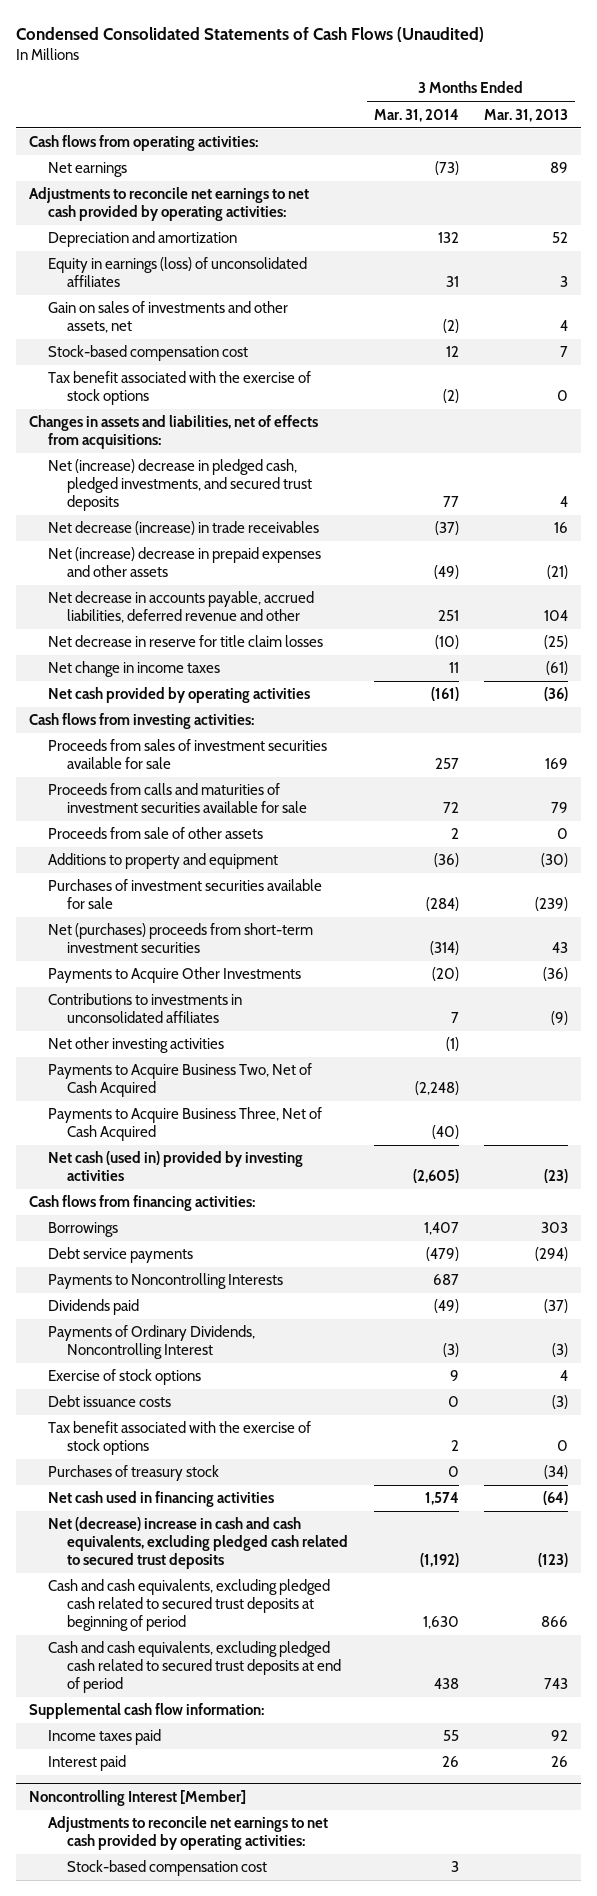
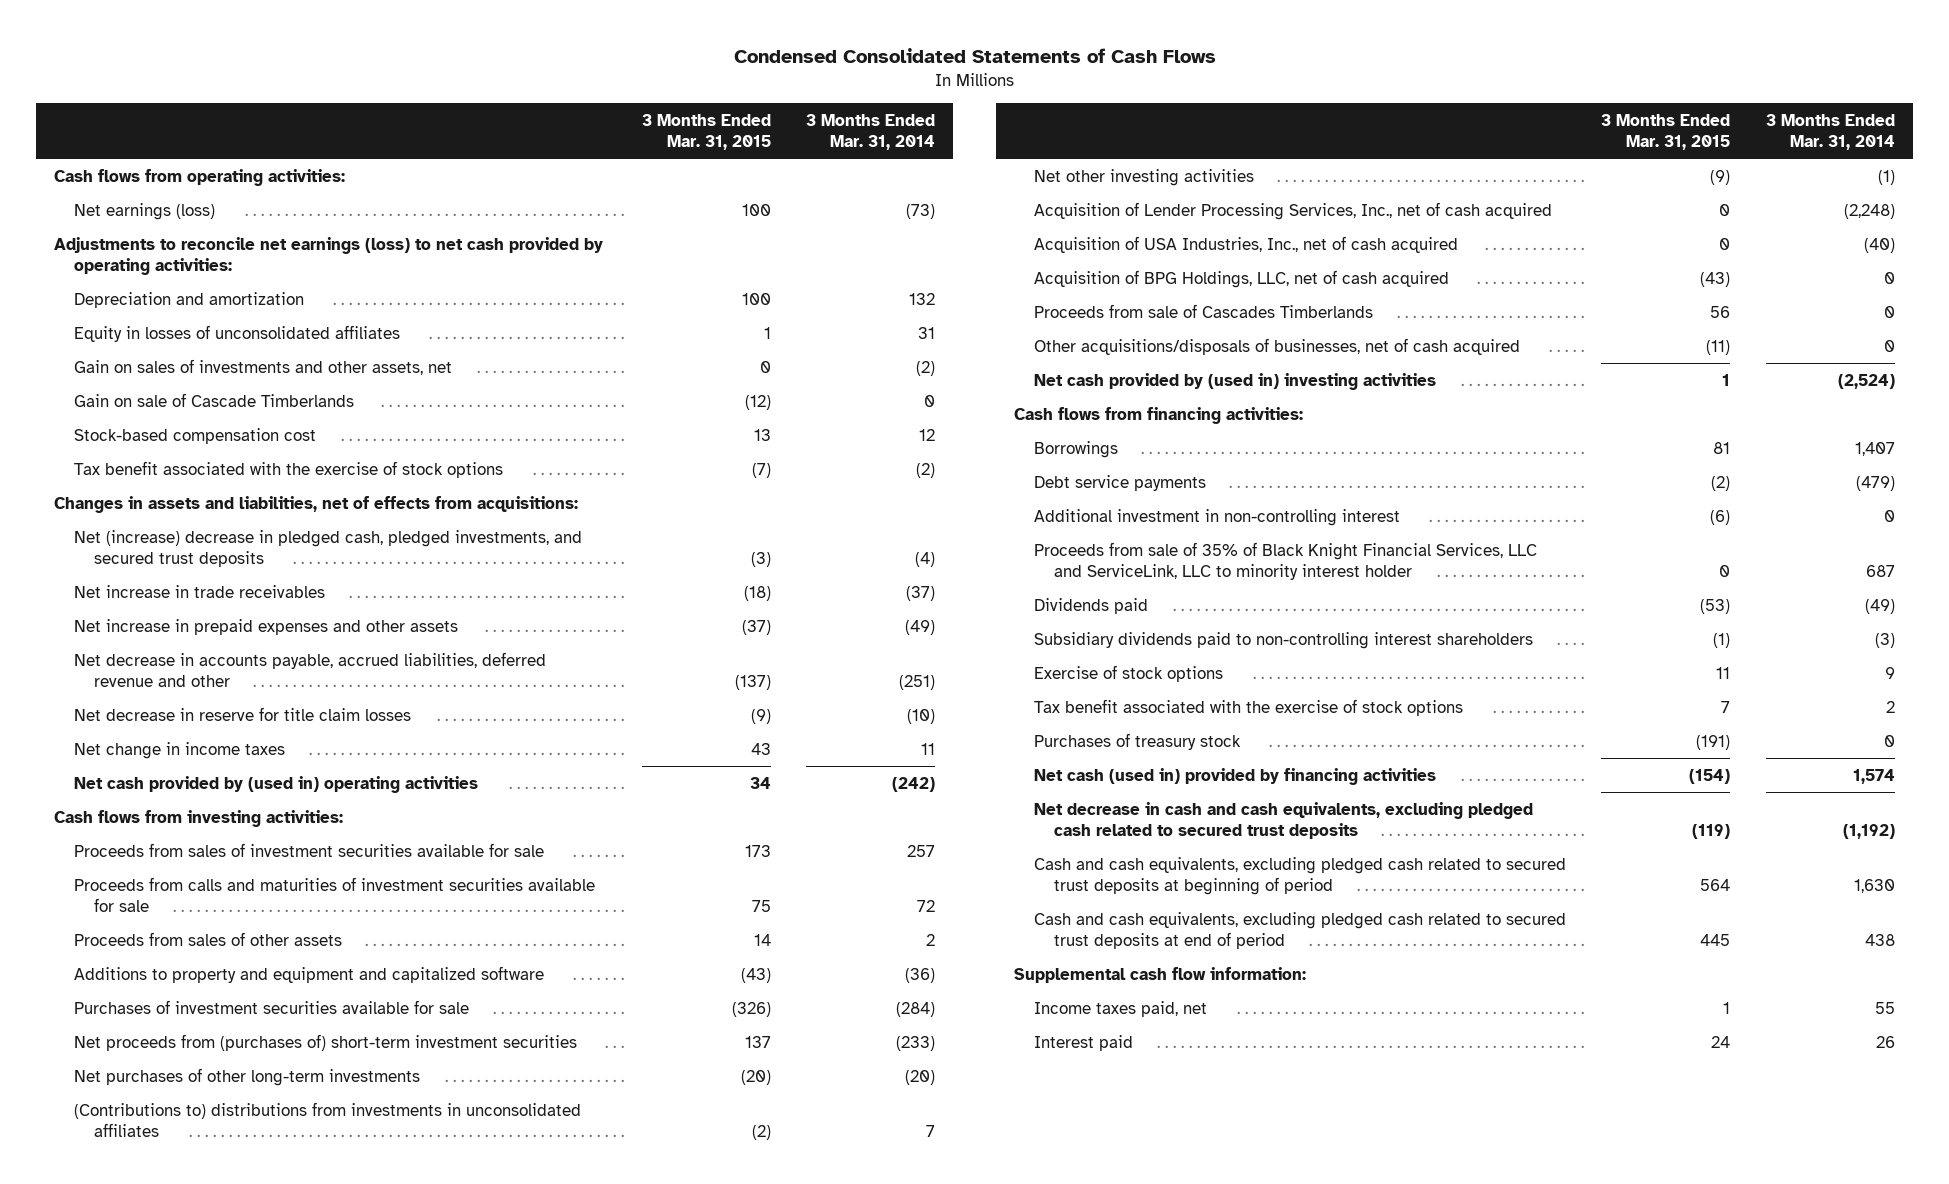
[16,26,485,42] Condensed Consolidated Statements of Cash Flows (Unaudited) -> [733,47,1216,63] Condensed Consolidated Statements of Cash Flows
[484,108,569,122] Mar. 31, 2013 -> none
none -> [641,114,771,151] 3 Months Ended Mar. 31, 2015
[48,162,128,178] Net earnings -> [73,203,215,221] Net earnings (loss)
[29,187,310,222] Adjustments to reconcile net earnings to net cash provided by operating activities: -> [53,237,603,275] Adjustments to reconcile net earnings (loss) to net cash provided by operating activities:
[48,257,308,288] Equity in earnings (loss) of unconsolidated affiliates -> [73,325,400,343] Equity in losses of unconsolidated affiliates
none -> [73,393,354,408] Gain on sale of Cascade Timberlands
[442,496,459,508] 77 -> [915,551,936,567] (4)
[48,521,320,536] Net decrease (increase) in trade receivables -> [73,585,325,599] Net increase in trade receivables
[48,547,322,578] Net (increase) decrease in prepaid expenses and other assets -> [73,619,458,636] Net increase in prepaid expenses and other assets
[437,610,459,622] 251 -> [899,674,936,690] (251)
[48,687,311,704] Net cash provided by operating activities -> [73,776,478,794] Net cash provided by (used in) operating activities
[430,687,459,702] (161) -> [892,777,936,793] (242)
[48,827,264,840] Proceeds from sale of other assets -> [73,932,342,947] Proceeds from sales of other assets
[48,853,279,870] Additions to property and equipment -> [73,966,544,984] Additions to property and equipment and capitalized software
[48,923,314,954] Net (purchases) proceeds from short-term investment securities -> [73,1034,577,1052] Net proceeds from (purchases of) short-term investment securities
[429,941,459,956] (314) -> [896,1036,936,1052] (233)
[48,967,302,984] Payments to Acquire Other Investments -> [73,1068,420,1087] Net purchases of other long-term investments
[48,993,243,1024] Contributions to investments in unconsolidated affiliates -> [73,1102,581,1137] (Contributions to) distributions from investments in unconsolidated affiliates
[48,1063,313,1098] Payments to Acquire Business Two, Net of Cash Acquired -> [1033,202,1552,221] Acquisition of Lender Processing Services, Inc., net of cash acquired
[48,1107,323,1142] Payments to Acquire Business Three, Net of Cash Acquired -> [1033,236,1458,254] Acquisition of USA Industries, Inc., net of cash acquired
none -> [1033,270,1449,289] Acquisition of BPG Holdings, LLC, net of cash acquired
none -> [1033,304,1373,319] Proceeds from sale of Cascades Timberlands
none -> [1033,338,1520,356] Other acquisitions/disposals of businesses, net of cash acquired
[48,1151,304,1182] Net cash (used in) provided by investing activities -> [1033,373,1436,391] Net cash provided by (used in) investing activities
[412,1169,459,1184] (2,605) -> [1838,374,1896,390] (2,524)
none -> [1033,509,1400,527] Additional investment in non-controlling interest
[48,1273,284,1290] Payments to Noncontrolling Interests -> [1033,542,1537,580] Proceeds from sale of 35% of Black Knight Financial Services, LLC and ServiceLink, LLC to minority interest holder
[48,1325,256,1360] Payments of Ordinary Dividends, Noncontrolling Interest -> [1033,632,1533,650] Subsidiary dividends paid to non-controlling interest shareholders
[48,1395,172,1408] Debt issuance costs -> none
[48,1491,275,1508] Net cash used in financing activities -> [1033,768,1436,786] Net cash (used in) provided by financing activities
[48,1517,349,1570] Net (decrease) increase in cash and cash equivalents, excluding pledged cash related to secured trust deposits -> [1033,802,1533,839] Net decrease in cash and cash equivalents, excluding pledged cash related to secured trust deposits
[48,1729,162,1746] Income taxes paid -> [1033,1001,1207,1018] Income taxes paid, net
[29,1790,247,1807] Noncontrolling Interest [Member] -> none
[48,1816,329,1851] Adjustments to reconcile net earnings to net cash provided by operating activities: -> none
[67,1860,268,1877] Stock-based compensation cost -> none

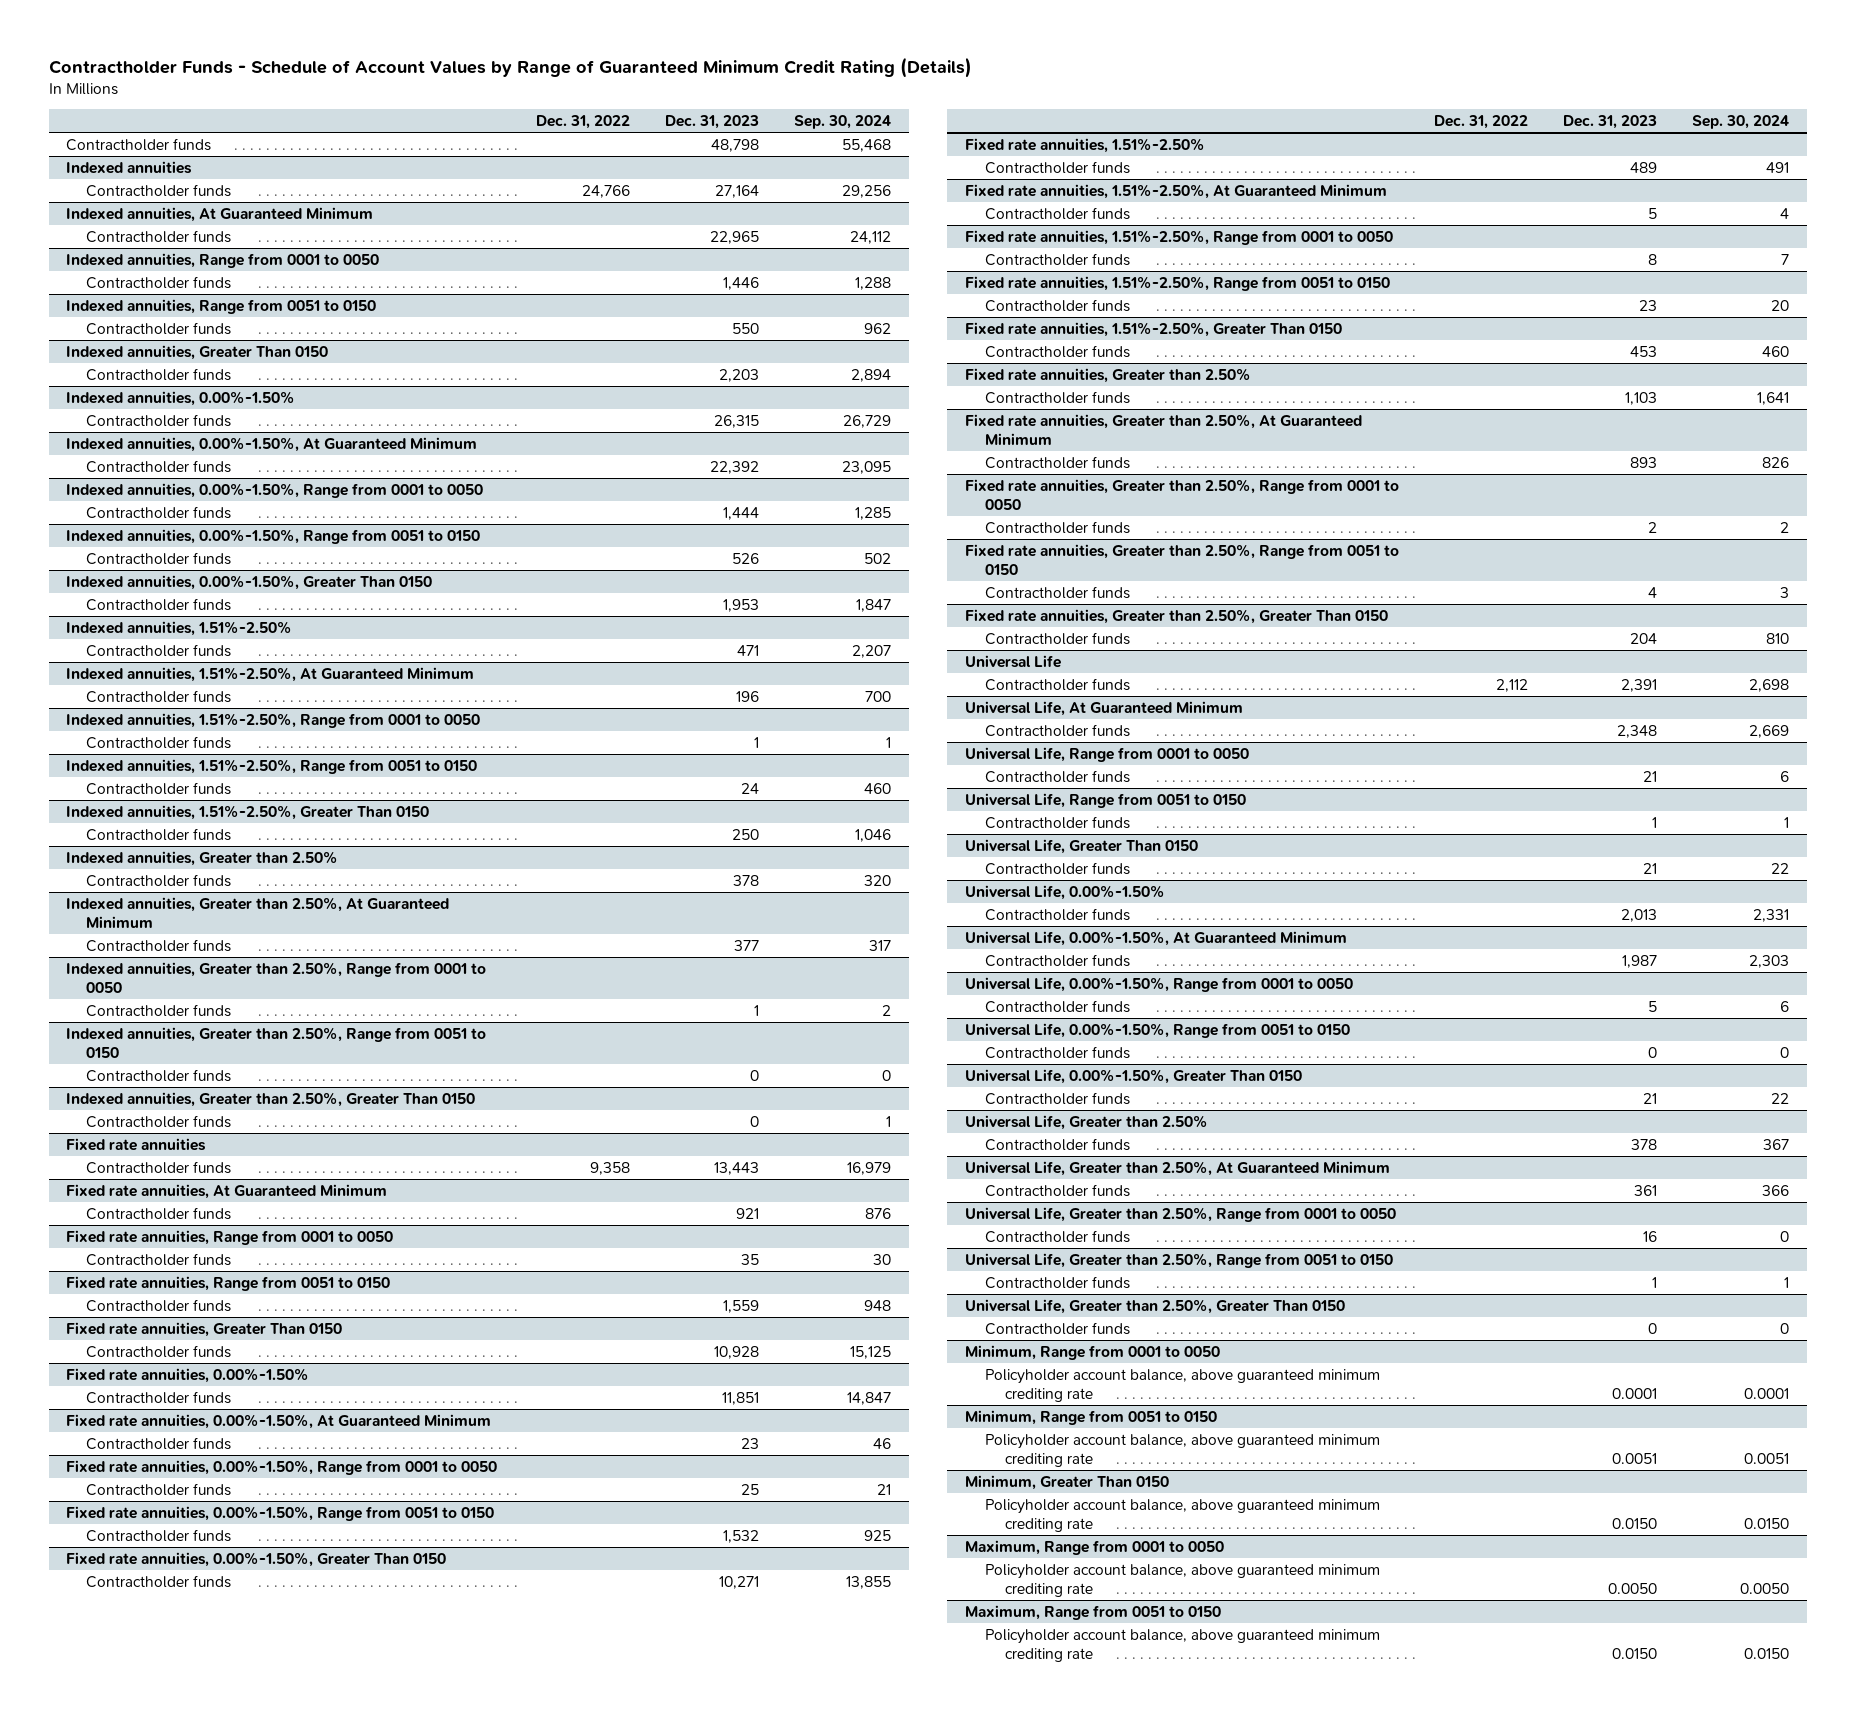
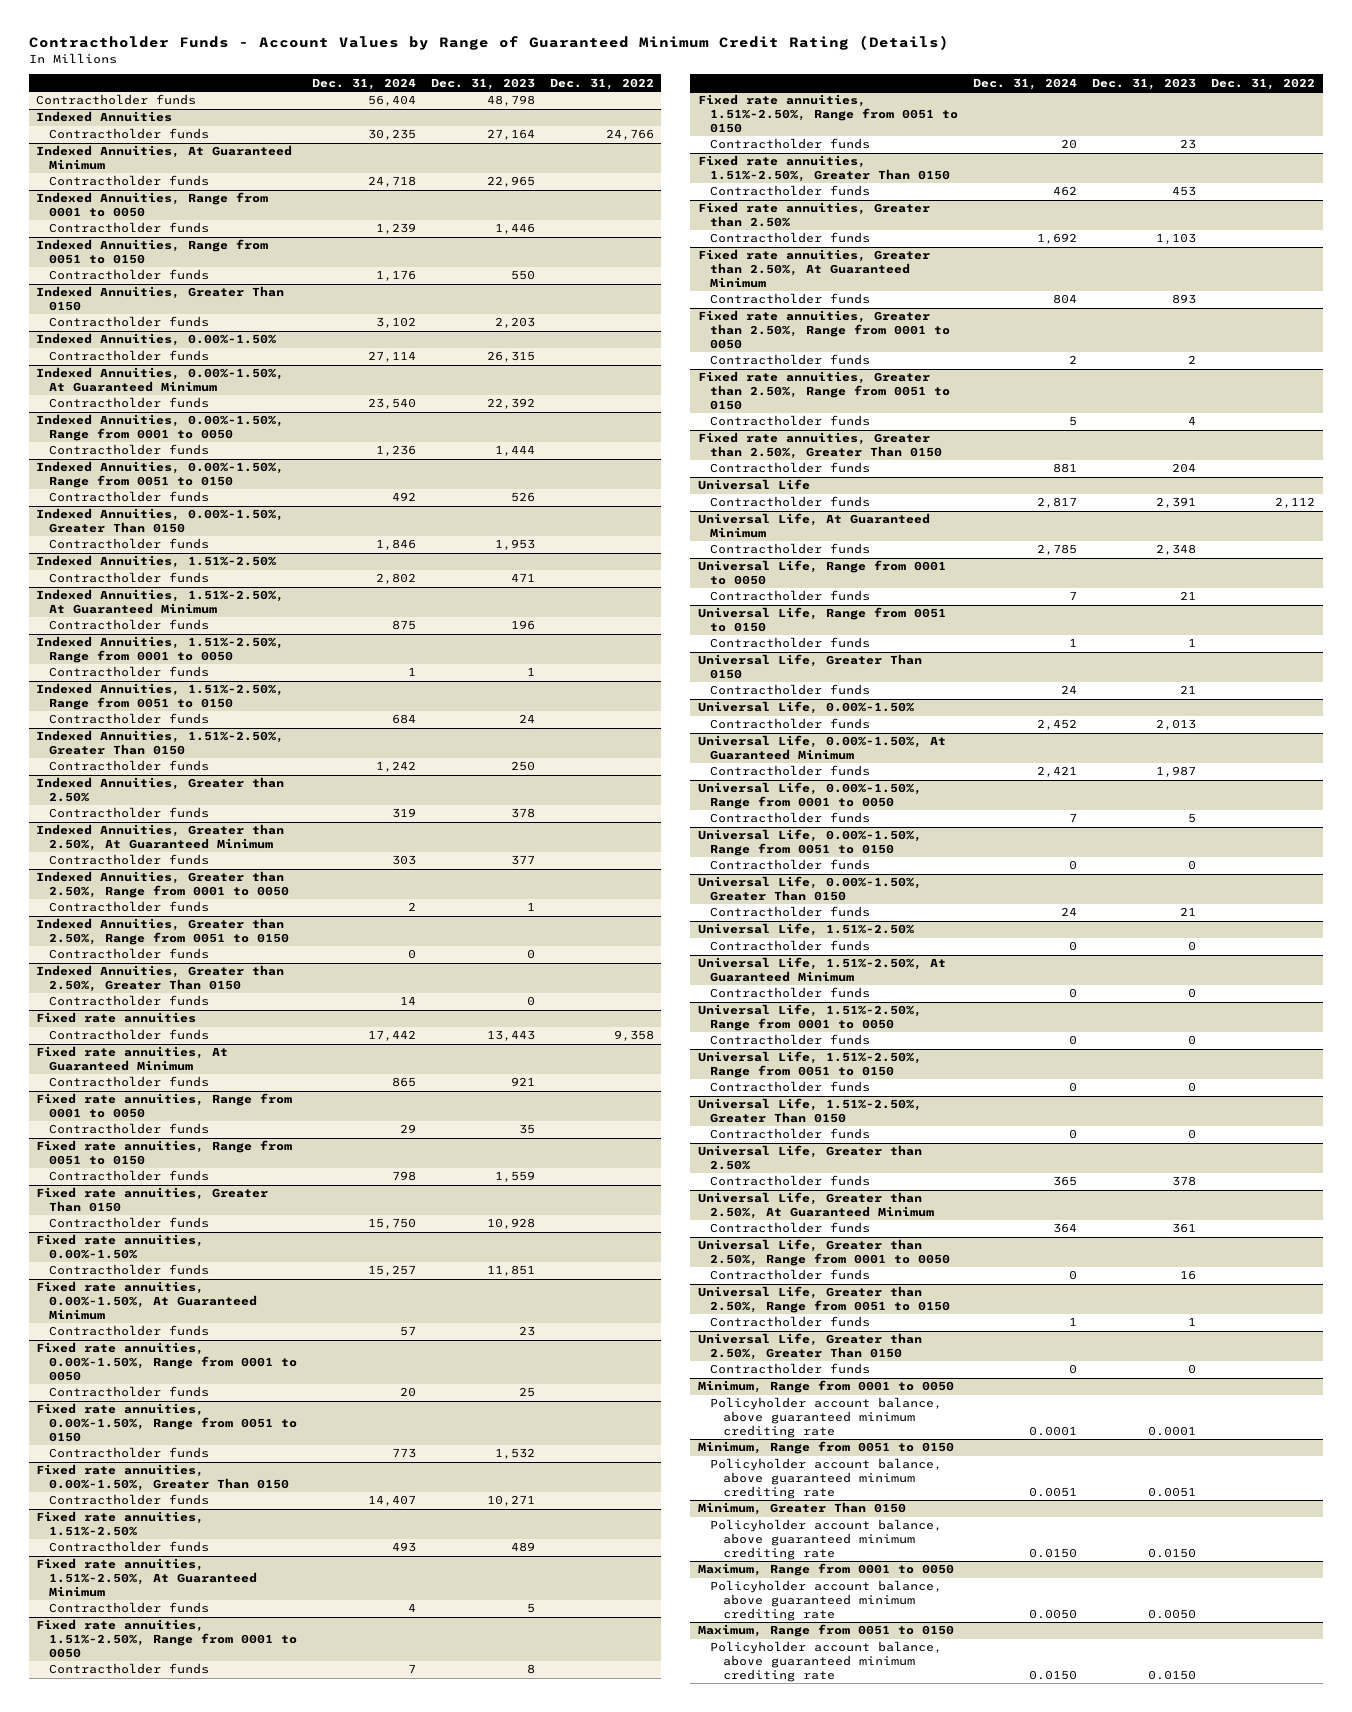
[48,56,972,78] Contractholder Funds - Schedule of Account Values by Range of Guaranteed Minimum Credit Rating (Details) -> [28,34,949,50] Contractholder Funds - Account Values by Range of Guaranteed Minimum Credit Rating (Details)
[793,115,891,130] Sep. 30, 2024 -> none
none -> [311,77,416,90] Dec. 31, 2024
[66,160,193,174] Indexed annuities -> [36,111,173,123] Indexed Annuities
[66,206,374,222] Indexed annuities, At Guaranteed Minimum -> [36,145,293,171] Indexed Annuities, At Guaranteed Minimum
[66,252,380,268] Indexed annuities, Range from 0001 to 0050 -> [36,192,269,218] Indexed Annuities, Range from 0001 to 0050
[66,298,377,314] Indexed annuities, Range from 0051 to 0150 -> [36,239,269,265] Indexed Annuities, Range from 0051 to 0150
[66,344,329,360] Indexed annuities, Greater Than 0150 -> [36,286,285,312] Indexed Annuities, Greater Than 0150
[66,390,296,406] Indexed annuities, 0.00%-1.50% -> [36,333,277,347] Indexed Annuities, 0.00%-1.50%
[66,436,478,452] Indexed annuities, 0.00%-1.50%, At Guaranteed Minimum -> [36,367,285,393] Indexed Annuities, 0.00%-1.50%, At Guaranteed Minimum
[66,482,484,498] Indexed annuities, 0.00%-1.50%, Range from 0001 to 0050 -> [36,414,285,442] Indexed Annuities, 0.00%-1.50%, Range from 0001 to 0050
[66,528,481,544] Indexed annuities, 0.00%-1.50%, Range from 0051 to 0150 -> [36,461,285,489] Indexed Annuities, 0.00%-1.50%, Range from 0051 to 0150
[66,574,433,590] Indexed annuities, 0.00%-1.50%, Greater Than 0150 -> [36,508,285,534] Indexed Annuities, 0.00%-1.50%, Greater Than 0150
[66,620,293,636] Indexed annuities, 1.51%-2.50% -> [36,555,277,569] Indexed Annuities, 1.51%-2.50%
[66,666,475,682] Indexed annuities, 1.51%-2.50%, At Guaranteed Minimum -> [36,589,285,615] Indexed Annuities, 1.51%-2.50%, At Guaranteed Minimum
[66,712,481,728] Indexed annuities, 1.51%-2.50%, Range from 0001 to 0050 -> [36,636,285,664] Indexed Annuities, 1.51%-2.50%, Range from 0001 to 0050
[66,758,478,774] Indexed annuities, 1.51%-2.50%, Range from 0051 to 0150 -> [36,683,285,711] Indexed Annuities, 1.51%-2.50%, Range from 0051 to 0150
[66,804,430,820] Indexed annuities, 1.51%-2.50%, Greater Than 0150 -> [36,730,285,756] Indexed Annuities, 1.51%-2.50%, Greater Than 0150
[66,850,339,866] Indexed annuities, Greater than 2.50% -> [36,777,285,803] Indexed Annuities, Greater than 2.50%
[66,896,450,928] Indexed annuities, Greater than 2.50%, At Guaranteed Minimum -> [36,824,285,852] Indexed Annuities, Greater than 2.50%, At Guaranteed Minimum
[66,961,487,993] Indexed annuities, Greater than 2.50%, Range from 0001 to 0050 -> [36,871,289,899] Indexed Annuities, Greater than 2.50%, Range from 0001 to 0050
[66,1026,487,1058] Indexed annuities, Greater than 2.50%, Range from 0051 to 0150 -> [36,918,289,946] Indexed Annuities, Greater than 2.50%, Range from 0051 to 0150
[66,1091,476,1107] Indexed annuities, Greater than 2.50%, Greater Than 0150 -> [36,965,285,993] Indexed Annuities, Greater than 2.50%, Greater Than 0150
none -> [697,923,914,937] Universal Life, 1.51%-2.50%
none -> [710,940,871,952] Contractholder funds
none -> [697,957,946,983] Universal Life, 1.51%-2.50%, At Guaranteed Minimum
none -> [710,987,871,999] Contractholder funds
none -> [697,1004,922,1032] Universal Life, 1.51%-2.50%, Range from 0001 to 0050
none -> [710,1034,871,1046] Contractholder funds
none -> [697,1051,922,1079] Universal Life, 1.51%-2.50%, Range from 0051 to 0150
none -> [710,1081,871,1093] Contractholder funds
none -> [697,1098,922,1124] Universal Life, 1.51%-2.50%, Greater Than 0150
none -> [710,1128,871,1140] Contractholder funds

